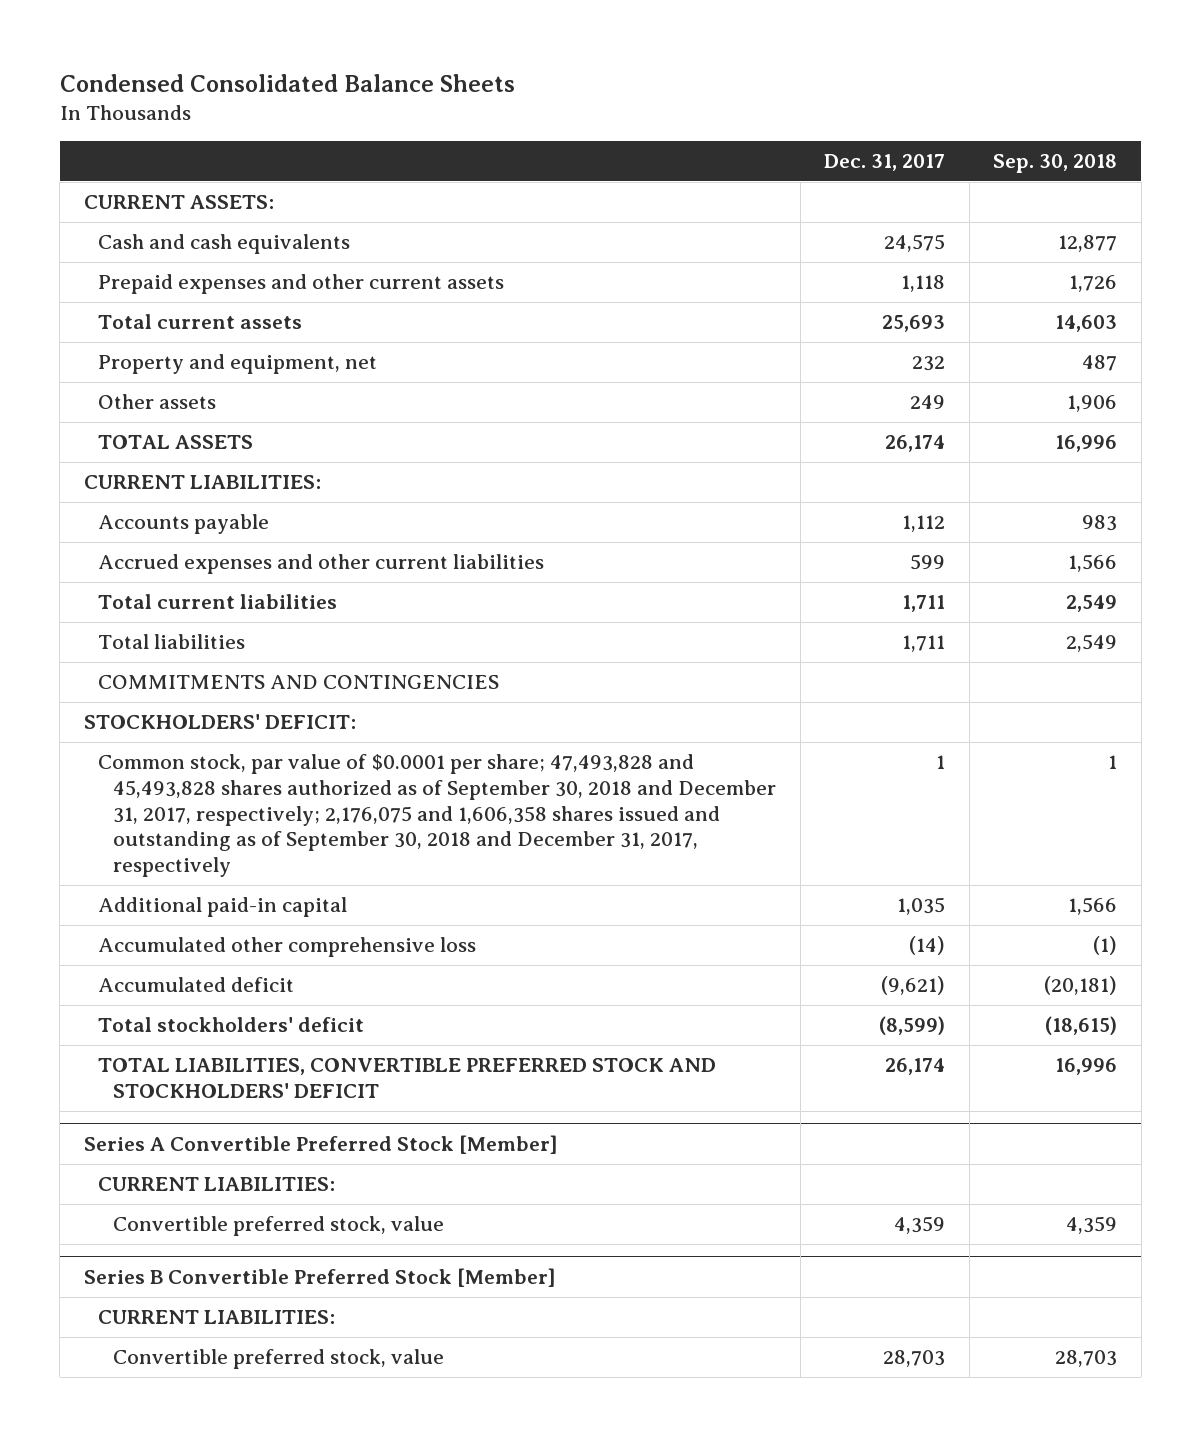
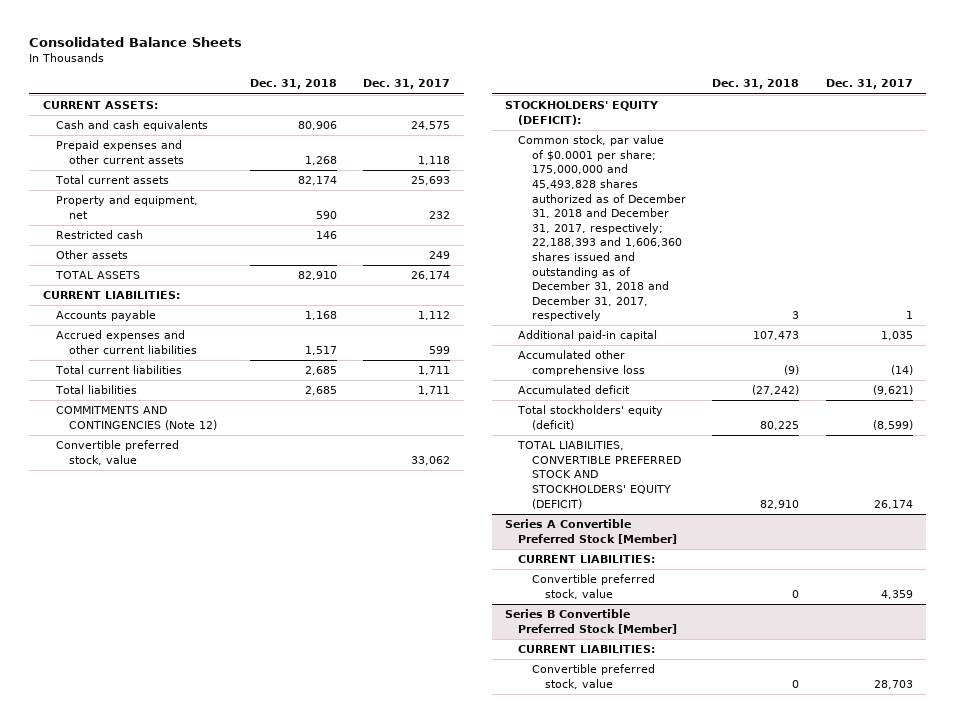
[59,73,515,92] Condensed Consolidated Balance Sheets -> [29,36,243,47] Consolidated Balance Sheets
[993,154,1118,174] Sep. 30, 2018 -> none
none -> [249,79,337,90] Dec. 31, 2018
none -> [55,230,143,240] Restricted cash
[98,675,500,690] COMMITMENTS AND CONTINGENCIES -> [55,406,217,430] COMMITMENTS AND CONTINGENCIES (Note 12)
none -> [55,440,179,465] Convertible preferred stock, value
[83,714,356,730] STOCKHOLDERS' DEFICIT: -> [505,101,660,125] STOCKHOLDERS' EQUITY (DEFICIT):
[98,754,777,878] Common stock, par value of $0.0001 per share; 47,493,828 and 45,493,828 shares authorized as of September 30, 2018 and December 31, 2017, respectively; 2,176,075 and 1,606,358 shares issued and outstanding as of September 30, 2018 and December 31, 2017, respectively -> [518,135,686,322] Common stock, par value of $0.0001 per share; 175,000,000 and 45,493,828 shares authorized as of December 31, 2018 and December 31, 2017, respectively; 22,188,393 and 1,606,360 shares issued and outstanding as of December 31, 2018 and December 31, 2017, respectively
[98,1017,365,1033] Total stockholders' deficit -> [517,405,664,430] Total stockholders' equity (deficit)
[98,1058,717,1098] TOTAL LIABILITIES, CONVERTIBLE PREFERRED STOCK AND STOCKHOLDERS' DEFICIT -> [517,441,681,509] TOTAL LIABILITIES, CONVERTIBLE PREFERRED STOCK AND STOCKHOLDERS' EQUITY (DEFICIT)

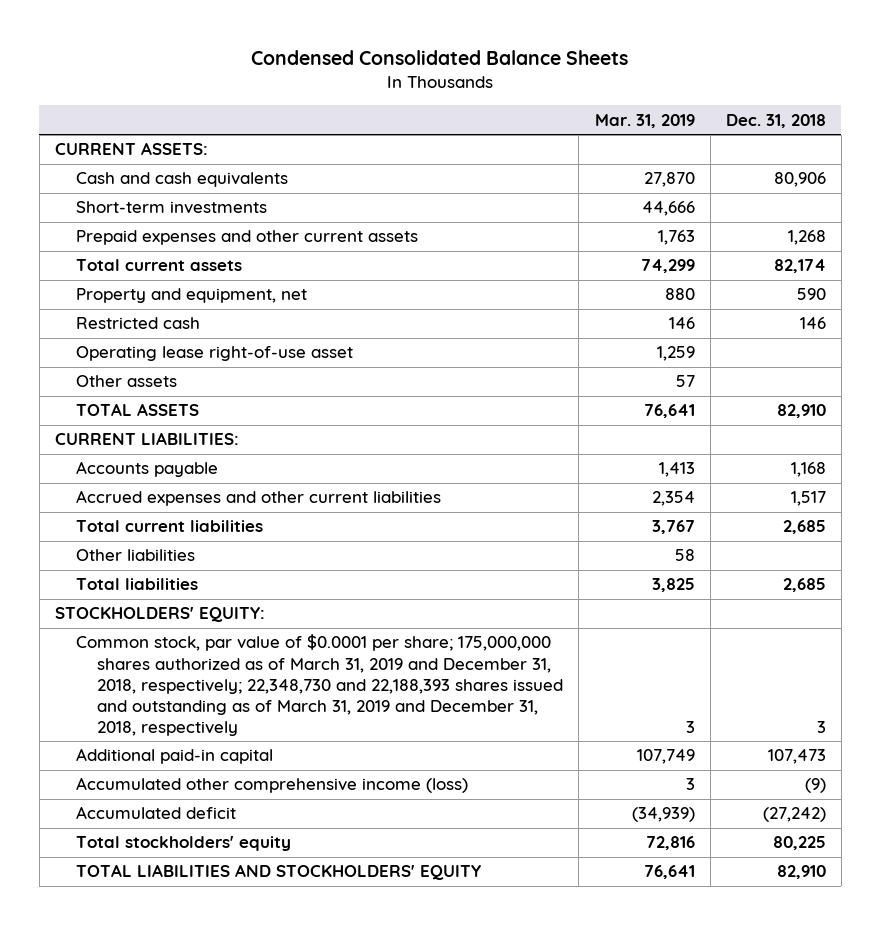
[29,36,243,47] Consolidated Balance Sheets -> [251,50,629,66] Condensed Consolidated Balance Sheets
[363,79,451,90] Dec. 31, 2017 -> none
none -> [594,113,695,128] Mar. 31, 2019
none -> [76,201,268,215] Short-term investments
none -> [76,346,354,362] Operating lease right-of-use asset
none -> [76,549,196,562] Other liabilities
[55,406,217,430] COMMITMENTS AND CONTINGENCIES (Note 12) -> none
[55,440,179,465] Convertible preferred stock, value -> none
[505,101,660,125] STOCKHOLDERS' EQUITY (DEFICIT): -> [54,607,265,623] STOCKHOLDERS' EQUITY:
[518,135,686,322] Common stock, par value of $0.0001 per share; 175,000,000 and 45,493,828 shares authorized as of December 31, 2018 and December 31, 2017, respectively; 22,188,393 and 1,606,360 shares issued and outstanding as of December 31, 2018 and December 31, 2017, respectively -> [76,634,564,736] Common stock, par value of $0.0001 per share; 175,000,000 shares authorized as of March 31, 2019 and December 31, 2018, respectively; 22,348,730 and 22,188,393 shares issued and outstanding as of March 31, 2019 and December 31, 2018, respectively
[518,350,645,376] Accumulated other comprehensive loss -> [76,777,469,794] Accumulated other comprehensive income (loss)
[505,519,678,544] Series A Convertible Preferred Stock [Member] -> none
[518,555,656,564] CURRENT LIABILITIES: -> none
[531,574,655,599] Convertible preferred stock, value -> none
[505,609,678,634] Series B Convertible Preferred Stock [Member] -> none
[518,645,656,654] CURRENT LIABILITIES: -> none
[531,664,655,689] Convertible preferred stock, value -> none
[517,405,664,430] Total stockholders' equity (deficit) -> [76,836,292,852] Total stockholders' equity
[517,441,681,509] TOTAL LIABILITIES, CONVERTIBLE PREFERRED STOCK AND STOCKHOLDERS' EQUITY (DEFICIT) -> [76,864,482,881] TOTAL LIABILITIES AND STOCKHOLDERS' EQUITY

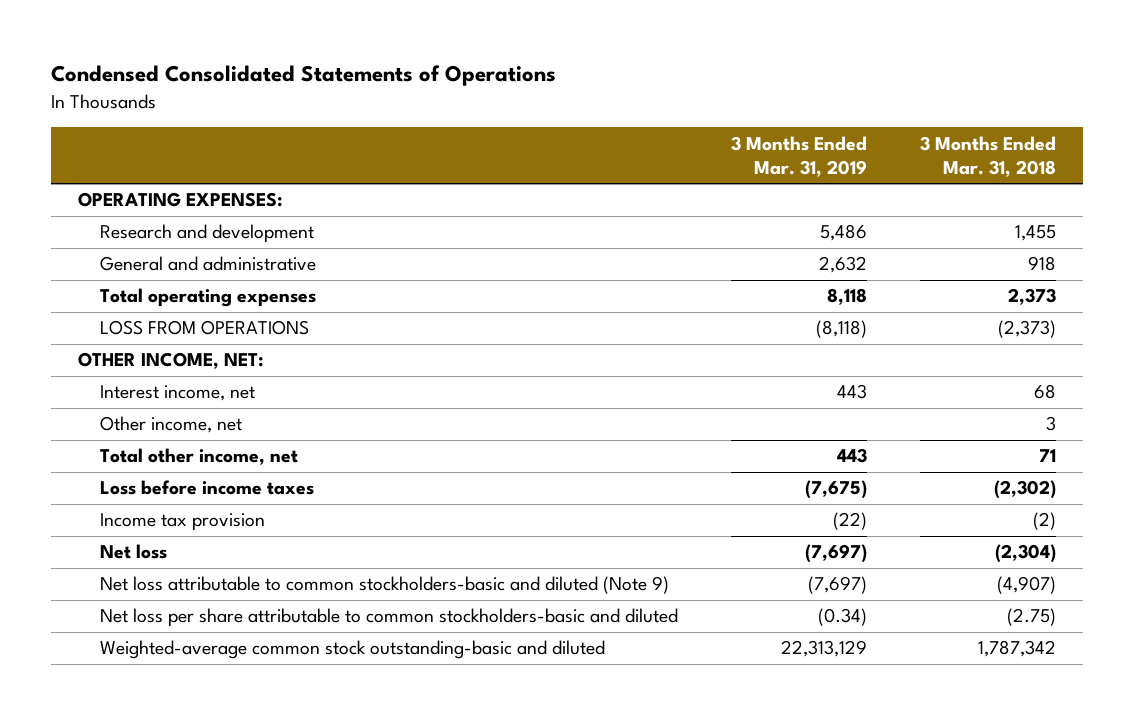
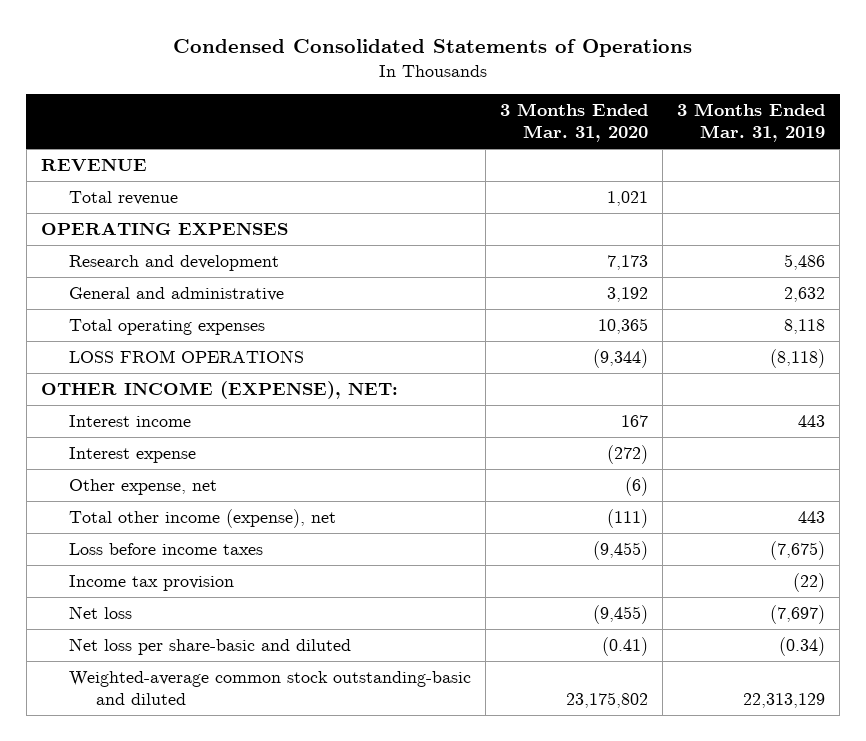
[920,135,1057,177] 3 Months Ended Mar. 31, 2018 -> none
none -> [499,103,648,143] 3 Months Ended Mar. 31, 2020
none -> [40,158,147,172] REVENUE
none -> [68,191,178,206] Total revenue
[77,192,283,208] OPERATING EXPENSES: -> [40,222,288,236] OPERATING EXPENSES
[77,352,264,370] OTHER INCOME, NET: -> [40,381,398,400] OTHER INCOME (EXPENSE), NET:
[99,385,255,402] Interest income, net -> [68,415,191,428] Interest income
none -> [68,447,196,464] Interest expense
[99,416,242,434] Other income, net -> [68,479,217,496] Other expense, net
[99,448,298,466] Total other income, net -> [68,509,336,529] Total other income (expense), net
[99,576,669,595] Net loss attributable to common stockholders-basic and diluted (Note 9) -> none
[99,608,678,628] Net loss per share attributable to common stockholders-basic and diluted -> [68,638,351,656] Net loss per share-basic and diluted

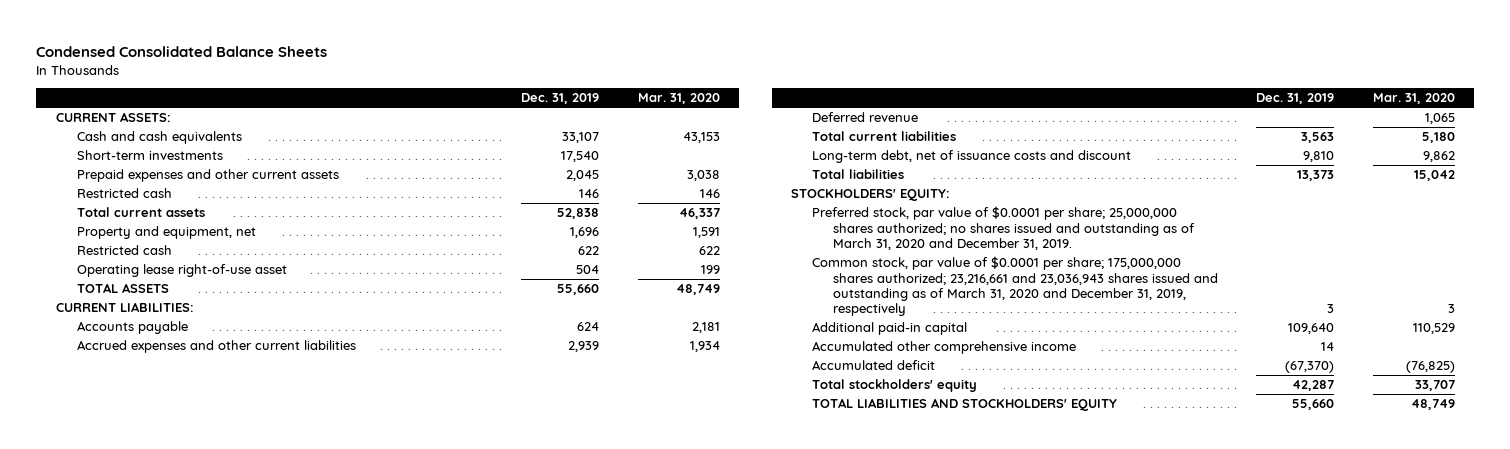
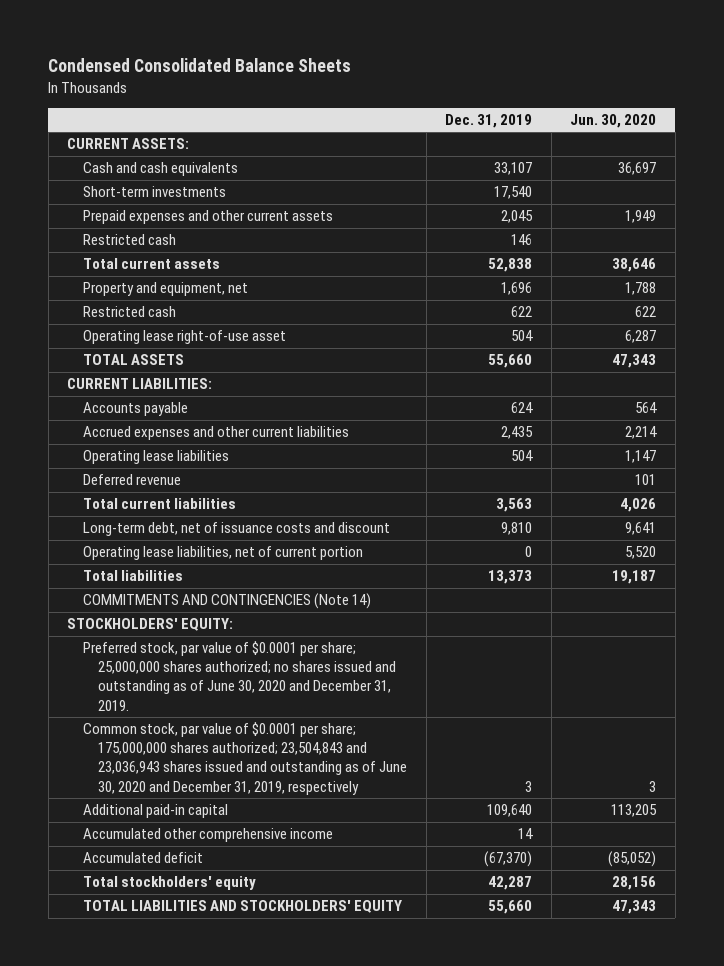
[637,93,720,105] Mar. 31, 2020 -> none
none -> [570,113,657,128] Jun. 30, 2020
[568,341,600,353] 2,939 -> [501,426,534,440] 2,435
none -> [82,450,229,465] Operating lease liabilities
none -> [82,546,363,561] Operating lease liabilities, net of current portion
none -> [82,593,371,610] COMMITMENTS AND CONTINGENCIES (Note 14)
[811,206,1196,250] Preferred stock, par value of $0.0001 per share; 25,000,000 shares authorized; no shares issued and outstanding as of March 31, 2020 and December 31, 2019. -> [82,641,397,711] Preferred stock, par value of $0.0001 per share; 25,000,000 shares authorized; no shares issued and outstanding as of June 30, 2020 and December 31, 2019.
[811,256,1219,316] Common stock, par value of $0.0001 per share; 175,000,000 shares authorized; 23,216,661 and 23,036,943 shares issued and outstanding as of March 31, 2020 and December 31, 2019, respectively -> [82,722,408,795] Common stock, par value of $0.0001 per share; 175,000,000 shares authorized; 23,504,843 and 23,036,943 shares issued and outstanding as of June 30, 2020 and December 31, 2019, respectively

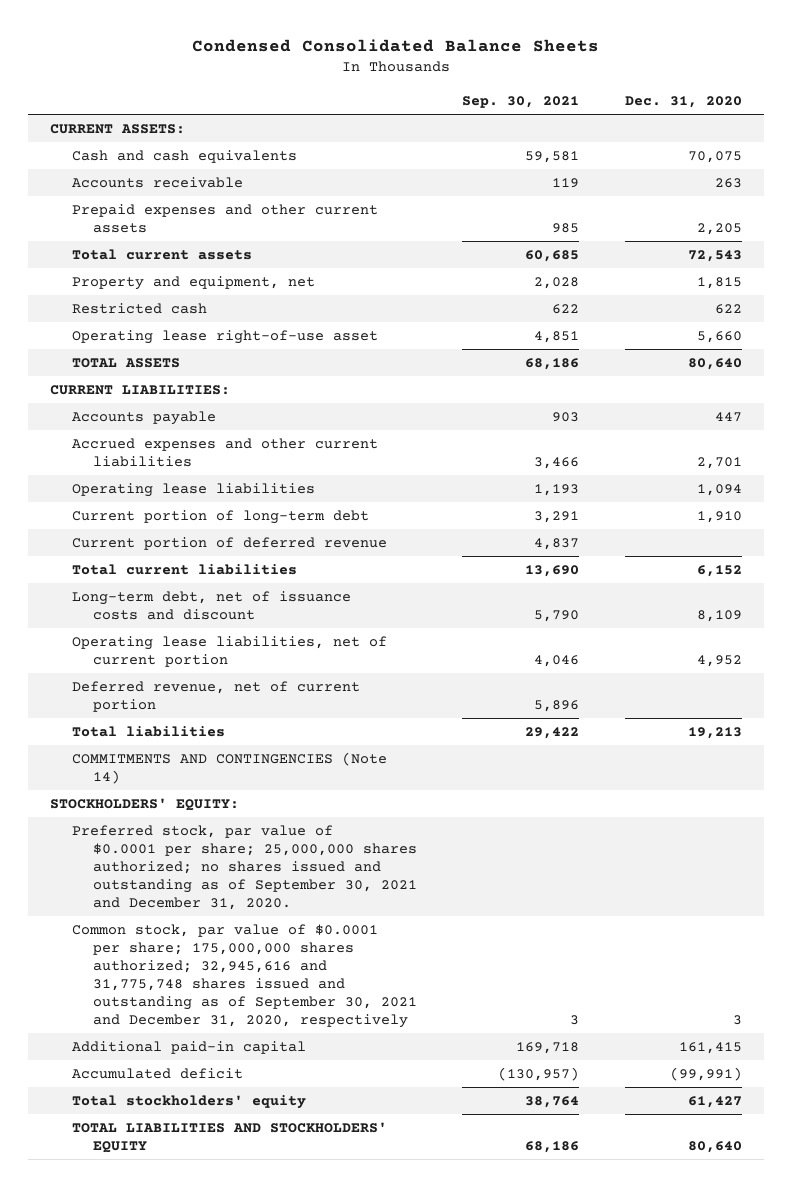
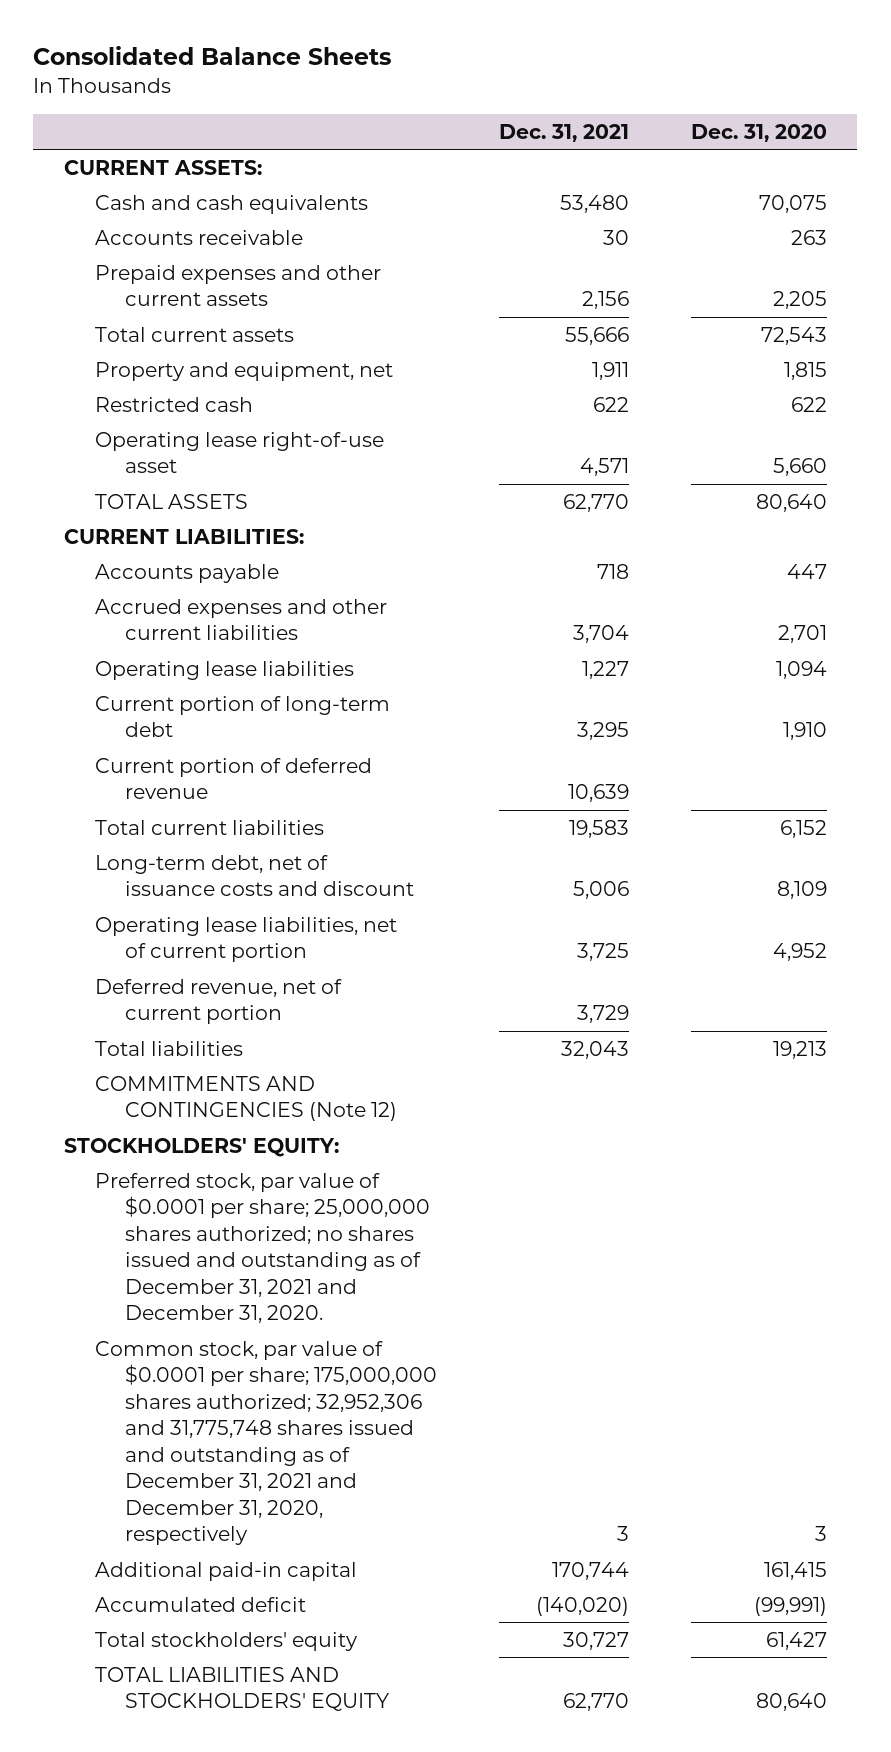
[191,39,599,53] Condensed Consolidated Balance Sheets -> [33,46,392,66] Consolidated Balance Sheets
[462,95,580,108] Sep. 30, 2021 -> none
none -> [499,123,630,142] Dec. 31, 2021
[71,752,387,785] COMMITMENTS AND CONTINGENCIES (Note 14) -> [94,1075,398,1122] COMMITMENTS AND CONTINGENCIES (Note 12)
[71,825,418,910] Preferred stock, par value of $0.0001 per share; 25,000,000 shares authorized; no shares issued and outstanding as of September 30, 2021 and December 31, 2020. -> [94,1172,431,1324] Preferred stock, par value of $0.0001 per share; 25,000,000 shares authorized; no shares issued and outstanding as of December 31, 2021 and December 31, 2020.
[71,924,418,1028] Common stock, par value of $0.0001 per share; 175,000,000 shares authorized; 32,945,616 and 31,775,748 shares issued and outstanding as of September 30, 2021 and December 31, 2020, respectively -> [94,1340,438,1546] Common stock, par value of $0.0001 per share; 175,000,000 shares authorized; 32,952,306 and 31,775,748 shares issued and outstanding as of December 31, 2021 and December 31, 2020, respectively

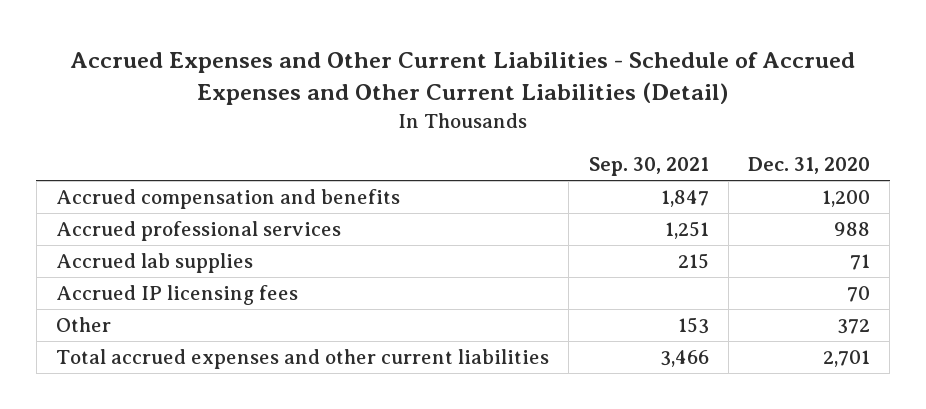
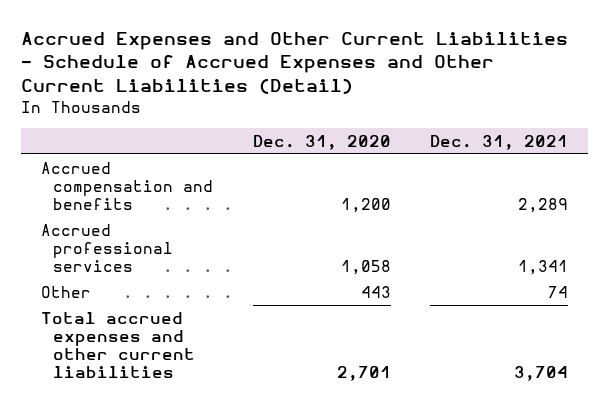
[588,157,709,177] Sep. 30, 2021 -> none
none -> [430,134,569,150] Dec. 31, 2021
[55,253,253,274] Accrued lab supplies -> none
[55,285,298,306] Accrued IP licensing fees -> none
[834,222,871,237] 988 -> [340,259,391,275] 1,058
[837,319,871,335] 372 -> [360,285,391,298] 443

